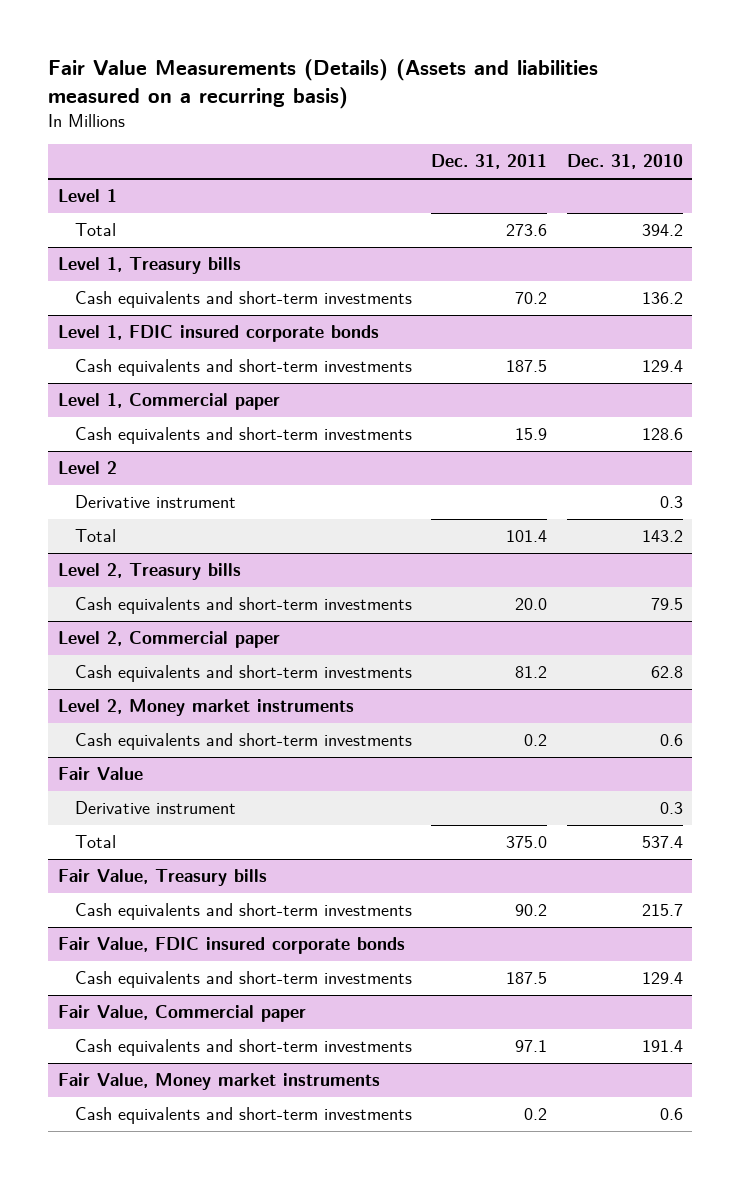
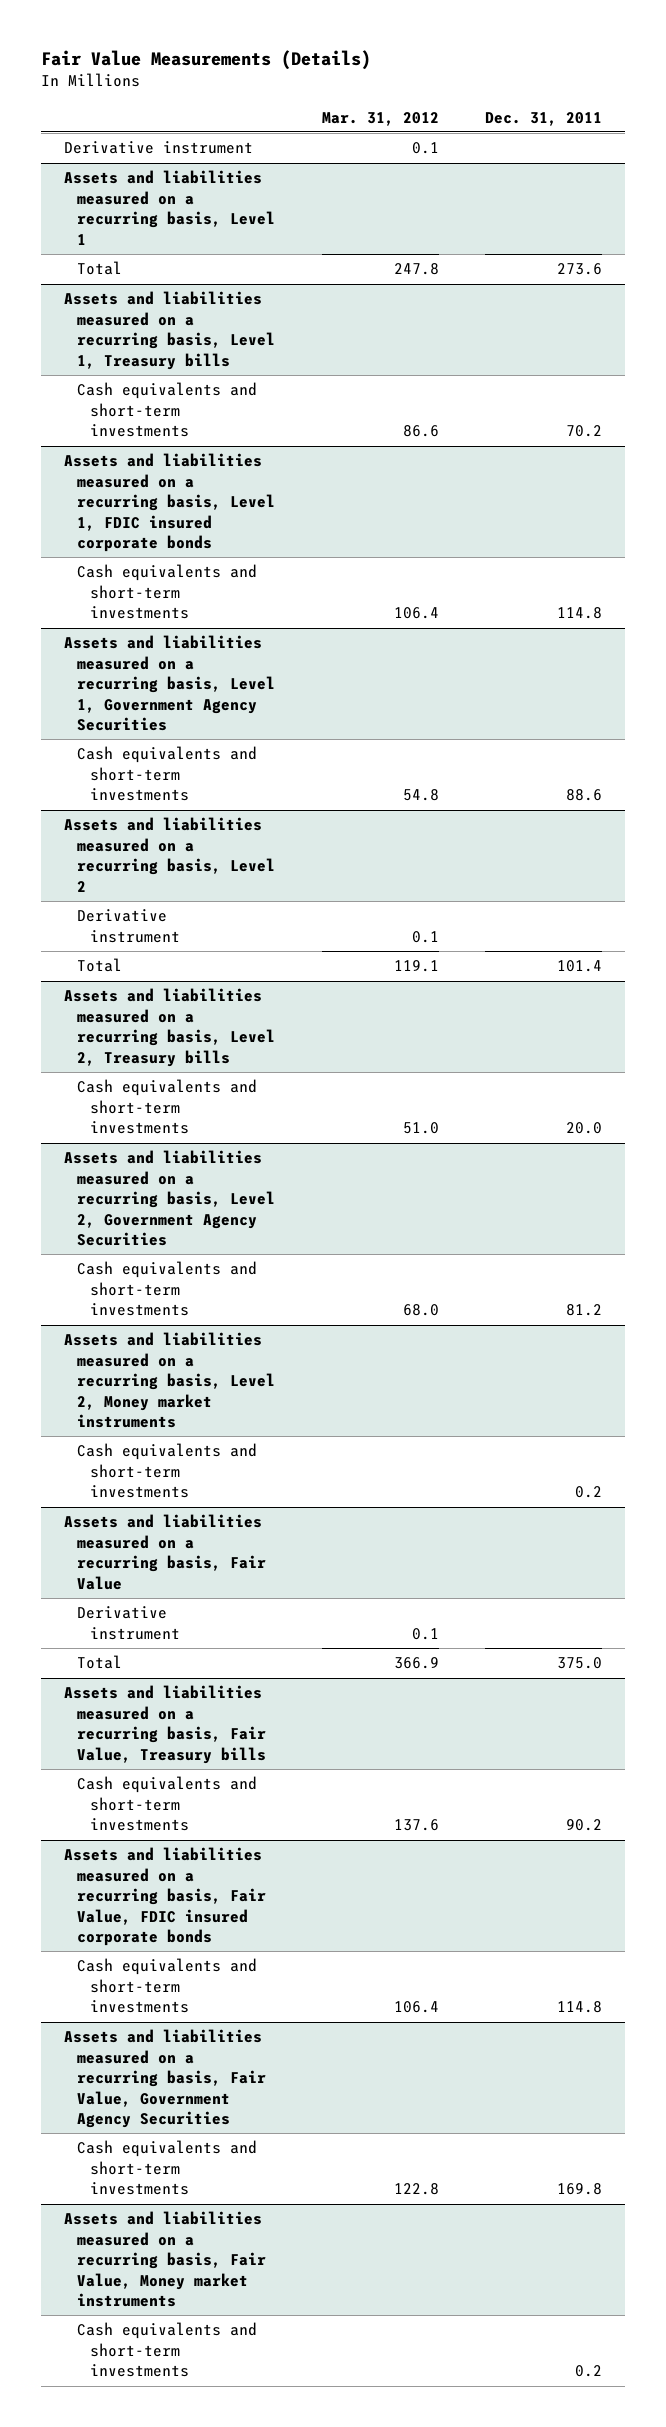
[47,59,598,109] Fair Value Measurements (Details) (Assets and liabilities measured on a recurring basis) -> [40,50,371,71] Fair Value Measurements (Details)
[566,154,683,170] Dec. 31, 2010 -> none
none -> [321,111,439,126] Mar. 31, 2012
[57,189,117,203] Level 1 -> none
none -> [63,141,253,155] Derivative instrument
none -> [63,170,276,245] Assets and liabilities measured on a recurring basis, Level 1
[57,257,241,275] Level 1, Treasury bills -> none
none -> [63,291,276,370] Assets and liabilities measured on a recurring basis, Level 1, Treasury bills
[57,325,379,343] Level 1, FDIC insured corporate bonds -> none
[57,393,280,411] Level 1, Commercial paper -> none
[57,461,117,475] Level 2 -> none
none -> [63,453,276,553] Assets and liabilities measured on a recurring basis, Level 1, FDIC insured corporate bonds
[506,360,548,373] 187.5 -> [556,607,602,620] 114.8
none -> [63,635,276,732] Assets and liabilities measured on a recurring basis, Level 1, Government Agency Securities
[515,428,548,441] 15.9 -> [565,789,602,802] 88.6
none -> [63,817,276,892] Assets and liabilities measured on a recurring basis, Level 2
[57,563,241,581] Level 2, Treasury bills -> none
none -> [63,988,276,1067] Assets and liabilities measured on a recurring basis, Level 2, Treasury bills
[57,631,280,649] Level 2, Commercial paper -> none
none -> [63,1150,276,1247] Assets and liabilities measured on a recurring basis, Level 2, Government Agency Securities
[57,699,354,717] Level 2, Money market instruments -> none
none -> [63,1332,276,1429] Assets and liabilities measured on a recurring basis, Level 2, Money market instruments
[57,767,143,781] Fair Value -> none
none -> [63,1514,267,1590] Assets and liabilities measured on a recurring basis, Fair Value
[57,869,267,887] Fair Value, Treasury bills -> none
none -> [63,1685,267,1764] Assets and liabilities measured on a recurring basis, Fair Value, Treasury bills
[57,937,405,955] Fair Value, FDIC insured corporate bonds -> none
[57,1005,306,1023] Fair Value, Commercial paper -> none
[57,1073,380,1091] Fair Value, Money market instruments -> none
none -> [63,1847,267,1947] Assets and liabilities measured on a recurring basis, Fair Value, FDIC insured corporate bonds
[506,972,548,985] 187.5 -> [556,2001,602,2014] 114.8
none -> [63,2029,267,2129] Assets and liabilities measured on a recurring basis, Fair Value, Government Agency Securities
[515,1040,548,1053] 97.1 -> [556,2183,602,2196] 169.8
none -> [63,2211,267,2308] Assets and liabilities measured on a recurring basis, Fair Value, Money market instruments

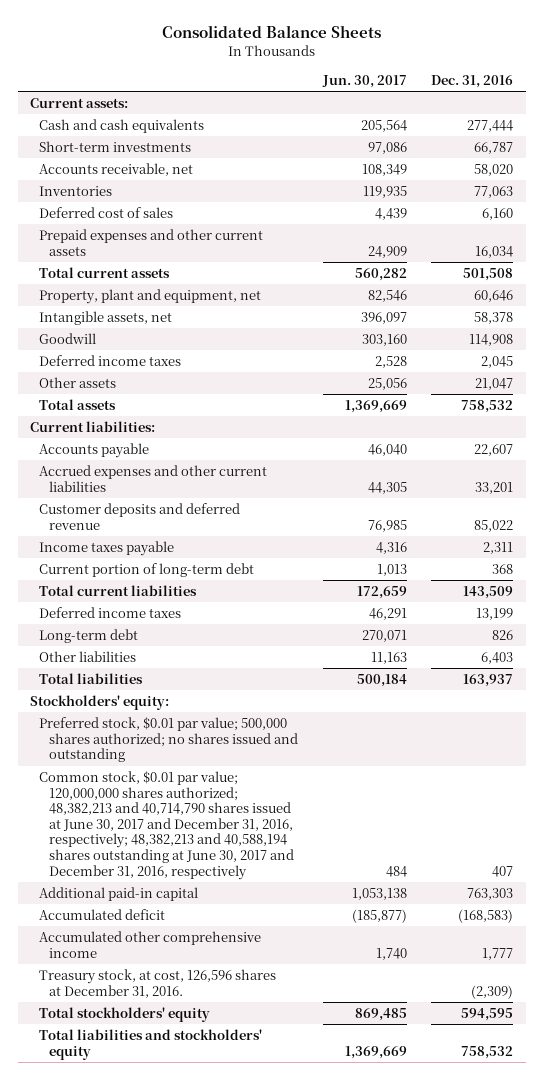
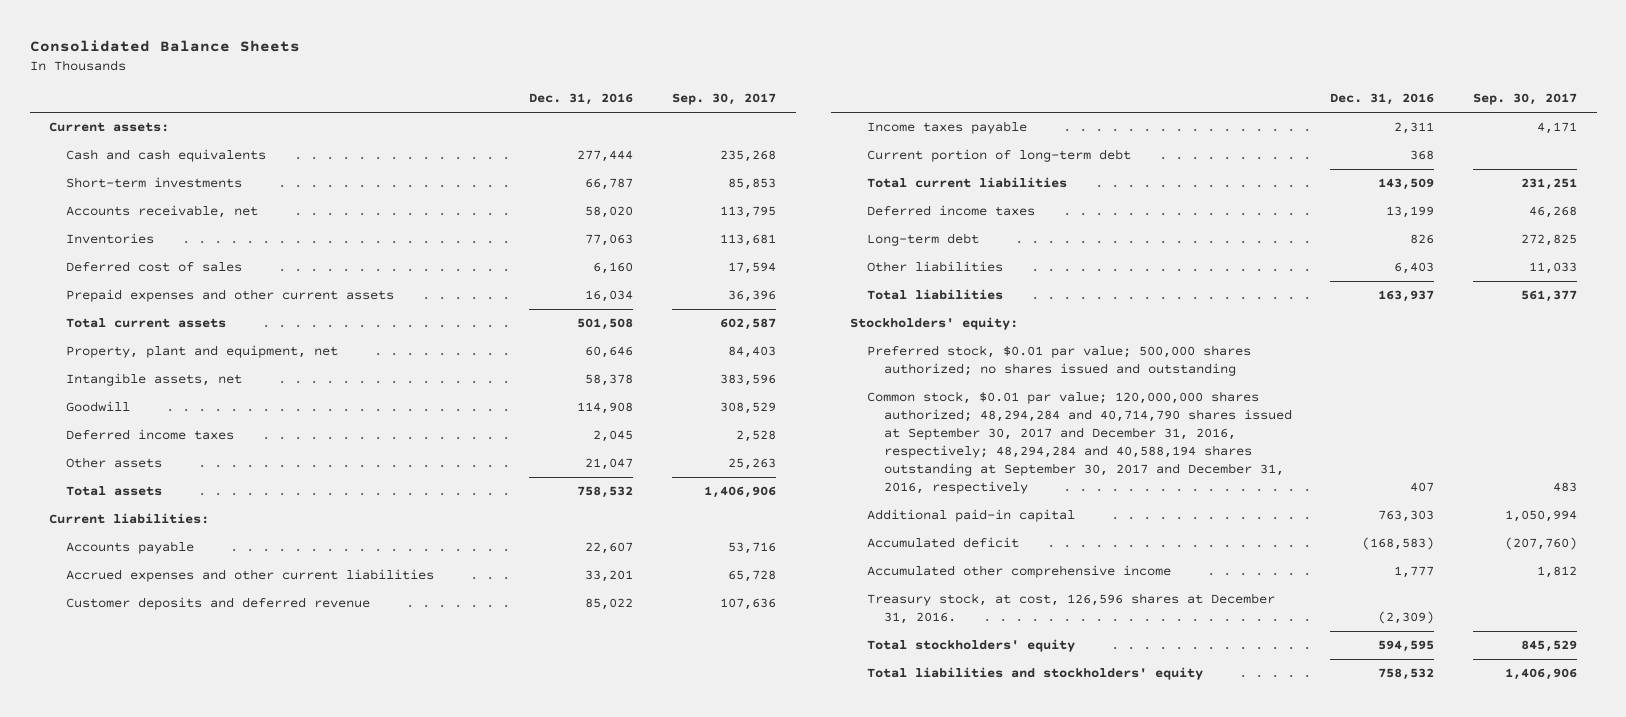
[321,74,407,88] Jun. 30, 2017 -> none
none -> [672,93,777,106] Sep. 30, 2017
[39,770,295,880] Common stock, $0.01 par value; 120,000,000 shares authorized; 48,382,213 and 40,714,790 shares issued at June 30, 2017 and December 31, 2016, respectively; 48,382,213 and 40,588,194 shares outstanding at June 30, 2017 and December 31, 2016, respectively -> [866,391,1292,495] Common stock, $0.01 par value; 120,000,000 shares authorized; 48,294,284 and 40,714,790 shares issued at September 30, 2017 and December 31, 2016, respectively; 48,294,284 and 40,588,194 shares outstanding at September 30, 2017 and December 31, 2016, respectively

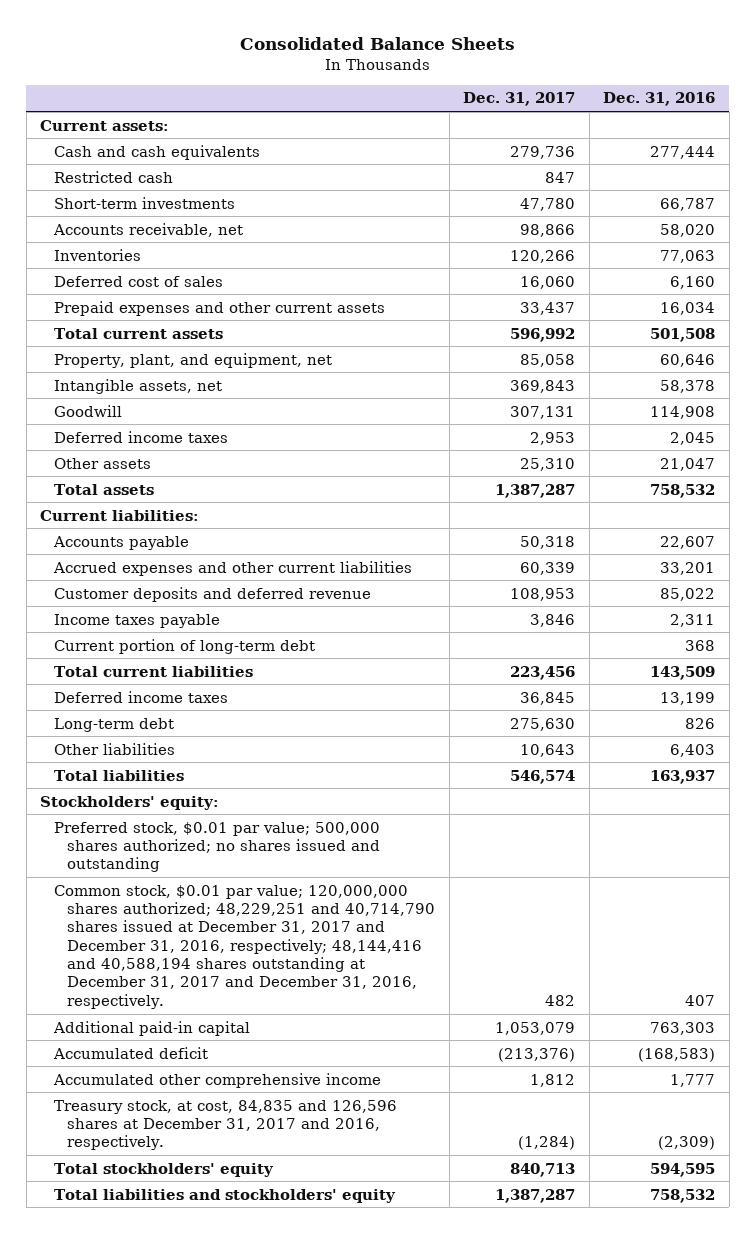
[672,93,777,106] Sep. 30, 2017 -> none
none -> [463,92,576,107] Dec. 31, 2017
none -> [53,170,173,183] Restricted cash
[65,345,338,359] Property, plant and equipment, net -> [53,352,332,368] Property, plant, and equipment, net
[866,391,1292,495] Common stock, $0.01 par value; 120,000,000 shares authorized; 48,294,284 and 40,714,790 shares issued at September 30, 2017 and December 31, 2016, respectively; 48,294,284 and 40,588,194 shares outstanding at September 30, 2017 and December 31, 2016, respectively -> [53,884,436,1009] Common stock, $0.01 par value; 120,000,000 shares authorized; 48,229,251 and 40,714,790 shares issued at December 31, 2017 and December 31, 2016, respectively; 48,144,416 and 40,588,194 shares outstanding at December 31, 2017 and December 31, 2016, respectively.
[866,593,1275,625] Treasury stock, at cost, 126,596 shares at December 31, 2016. -> [53,1099,397,1151] Treasury stock, at cost, 84,835 and 126,596 shares at December 31, 2017 and 2016, respectively.

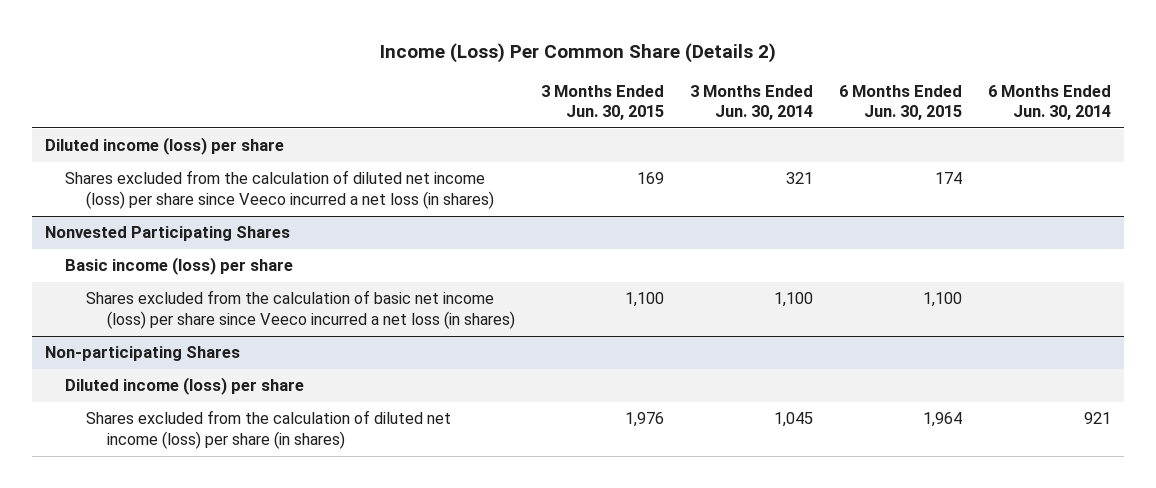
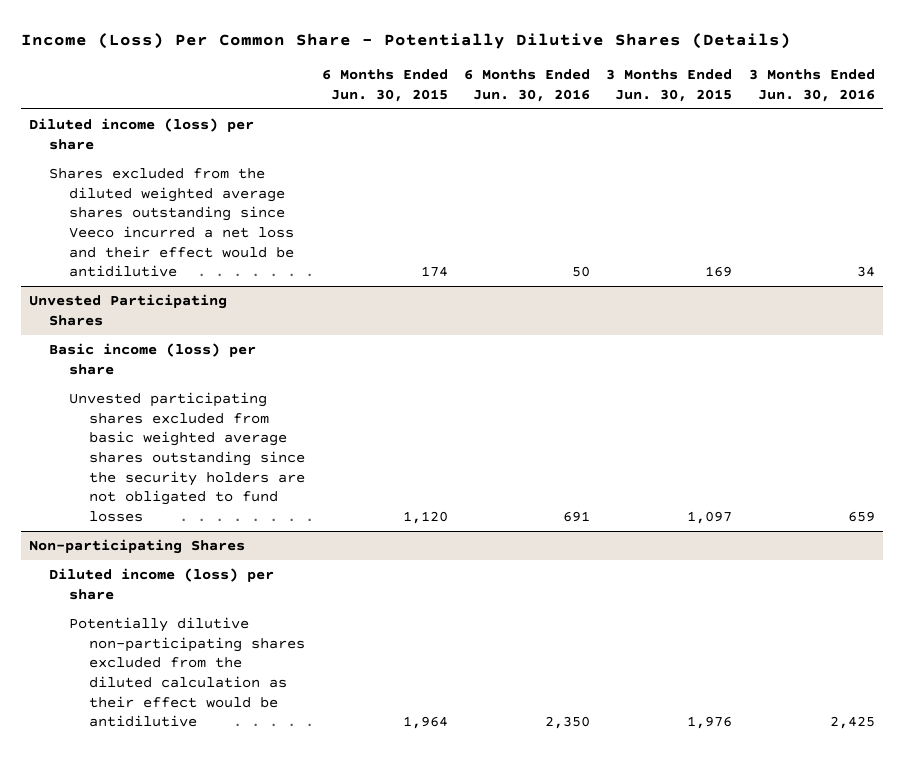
[380,42,777,63] Income (Loss) Per Common Share (Details 2) -> [20,32,791,49] Income (Loss) Per Common Share - Potentially Dilutive Shares (Details)
[690,84,814,121] 3 Months Ended Jun. 30, 2014 -> none
[988,84,1112,121] 6 Months Ended Jun. 30, 2014 -> none
none -> [464,69,591,102] 6 Months Ended Jun. 30, 2016
none -> [748,69,875,102] 3 Months Ended Jun. 30, 2016
[65,170,495,209] Shares excluded from the calculation of diluted net income (loss) per share since Veeco incurred a net loss (in shares) -> [49,168,295,278] Shares excluded from the diluted weighted average shares outstanding since Veeco incurred a net loss and their effect would be antidilutive
[44,226,290,242] Nonvested Participating Shares -> [28,294,227,326] Unvested Participating Shares
[86,290,515,329] Shares excluded from the calculation of basic net income (loss) per share since Veeco incurred a net loss (in shares) -> [69,392,306,523] Unvested participating shares excluded from basic weighted average shares outstanding since the security holders are not obligated to fund losses
[624,292,664,308] 1,100 -> [687,511,733,525] 1,097
[923,292,963,308] 1,100 -> [402,511,448,525] 1,120
[86,410,452,449] Shares excluded from the calculation of diluted net income (loss) per share (in shares) -> [69,617,306,728] Potentially dilutive non-participating shares excluded from the diluted calculation as their effect would be antidilutive

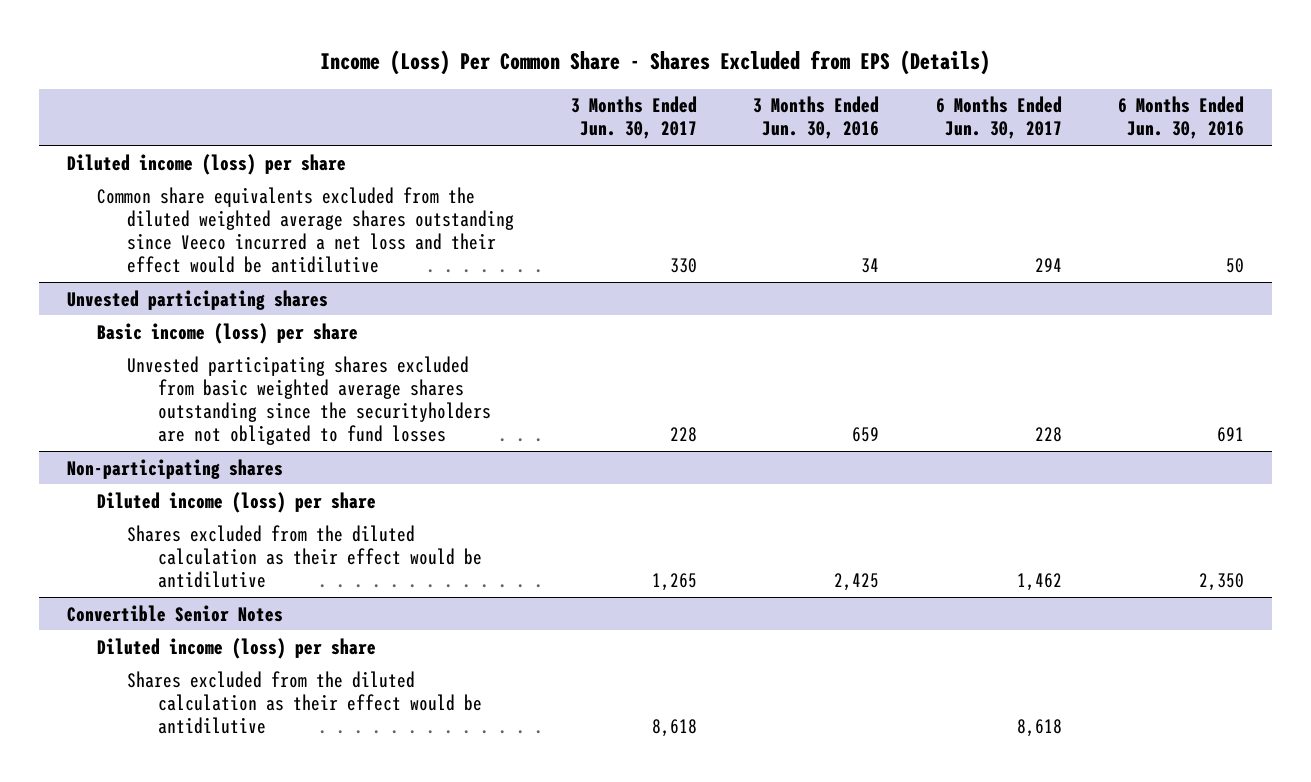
[20,32,791,49] Income (Loss) Per Common Share - Potentially Dilutive Shares (Details) -> [320,50,991,76] Income (Loss) Per Common Share - Shares Excluded from EPS (Details)
[321,69,448,102] 6 Months Ended Jun. 30, 2015 -> none
[606,69,733,102] 3 Months Ended Jun. 30, 2015 -> none
none -> [570,96,697,140] 3 Months Ended Jun. 30, 2017
none -> [935,96,1062,140] 6 Months Ended Jun. 30, 2017
[49,168,295,278] Shares excluded from the diluted weighted average shares outstanding since Veeco incurred a net loss and their effect would be antidilutive -> [97,186,515,273] Common share equivalents excluded from the diluted weighted average shares outstanding since Veeco incurred a net loss and their effect would be antidilutive
[28,294,227,326] Unvested Participating Shares -> [66,289,328,310] Unvested participating shares
[69,392,306,523] Unvested participating shares excluded from basic weighted average shares outstanding since the security holders are not obligated to fund losses -> [127,355,491,445] Unvested participating shares excluded from basic weighted average shares outstanding since the securityholders are not obligated to fund losses
[28,539,245,555] Non-participating Shares -> [66,458,283,479] Non-participating shares
[69,617,306,728] Potentially dilutive non-participating shares excluded from the diluted calculation as their effect would be antidilutive -> [127,524,482,588] Shares excluded from the diluted calculation as their effect would be antidilutive
none -> [66,604,283,622] Convertible Senior Notes
none -> [97,637,377,659] Diluted income (loss) per share
none -> [127,670,482,734] Shares excluded from the diluted calculation as their effect would be antidilutive

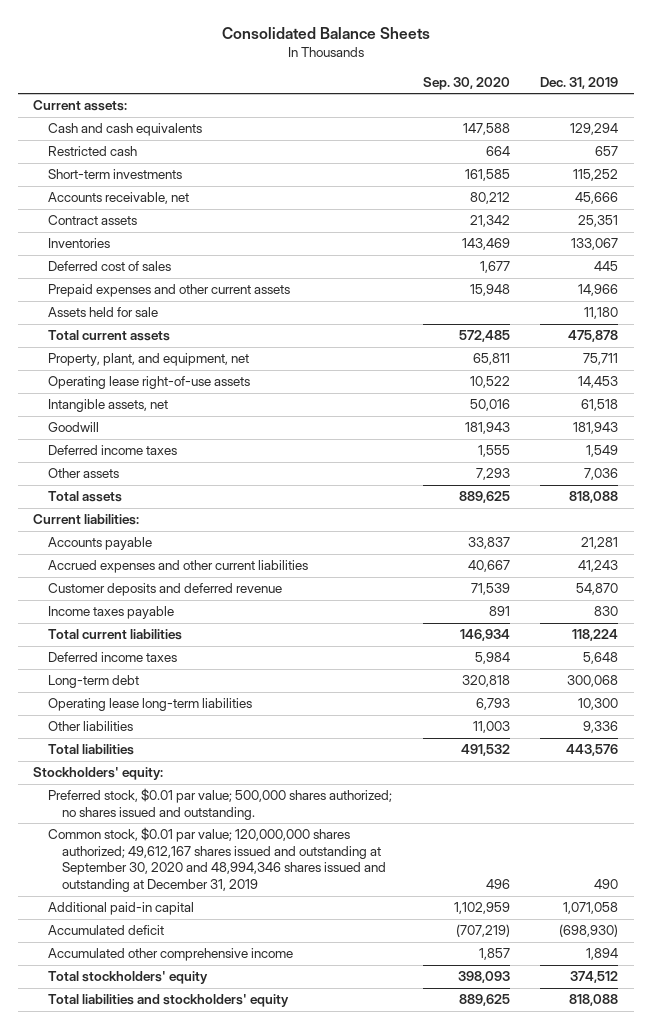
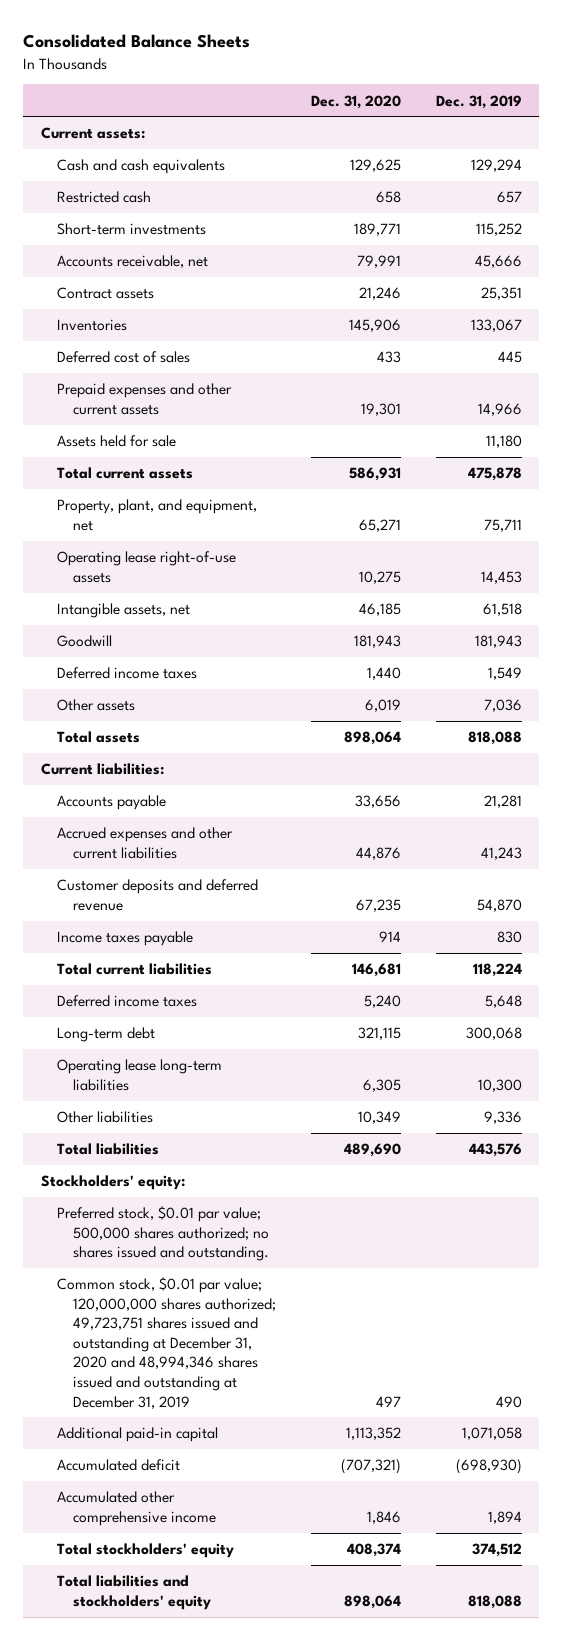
[422,76,510,90] Sep. 30, 2020 -> none
none -> [310,94,401,109] Dec. 31, 2020
[47,827,386,892] Common stock, $0.01 par value; 120,000,000 shares authorized; 49,612,167 shares issued and outstanding at September 30, 2020 and 48,994,346 shares issued and outstanding at December 31, 2019 -> [56,1277,276,1409] Common stock, $0.01 par value; 120,000,000 shares authorized; 49,723,751 shares issued and outstanding at December 31, 2020 and 48,994,346 shares issued and outstanding at December 31, 2019

